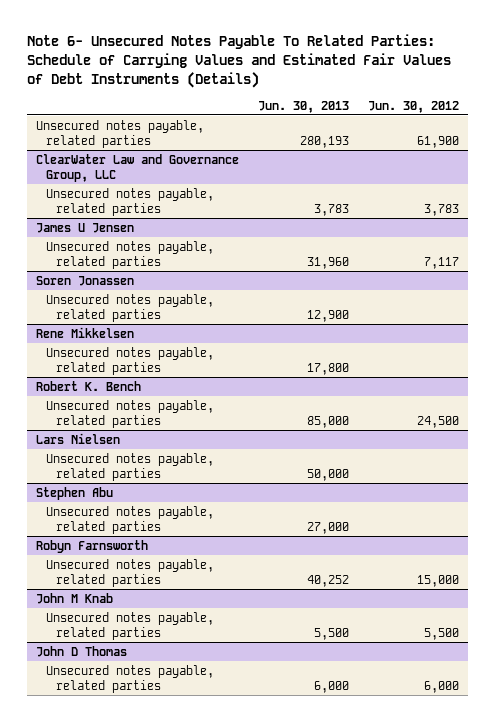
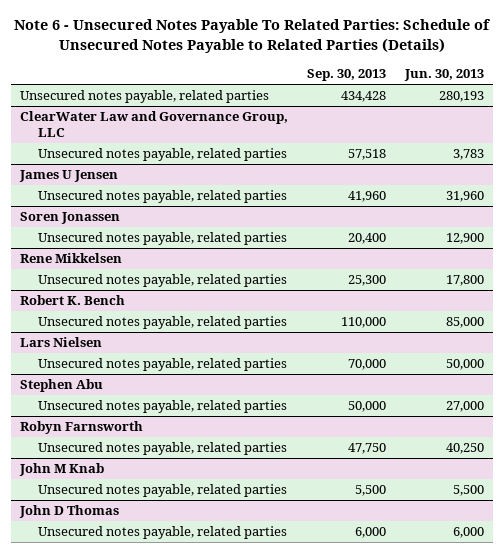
[27,33,452,88] Note 6- Unsecured Notes Payable To Related Parties: Schedule of Carrying Values and Estimated Fair Values of Debt Instruments (Details) -> [13,19,490,54] Note 6 - Unsecured Notes Payable To Related Parties: Schedule of Unsecured Notes Payable to Related Parties (Details)
[367,100,459,113] Jun. 30, 2012 -> none
none -> [306,69,386,82] Sep. 30, 2013
[306,575,349,588] 40,252 -> [445,443,484,455] 40,250

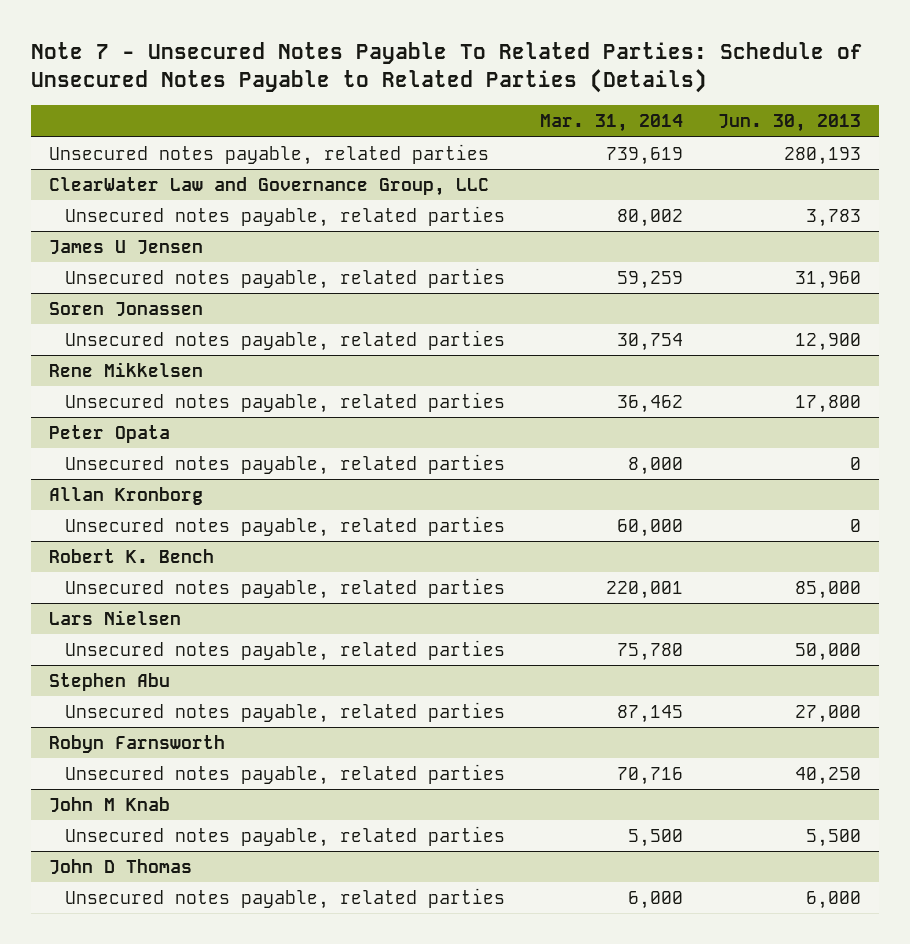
[13,19,490,54] Note 6 - Unsecured Notes Payable To Related Parties: Schedule of Unsecured Notes Payable to Related Parties (Details) -> [31,42,864,94] Note 7 - Unsecured Notes Payable To Related Parties: Schedule of Unsecured Notes Payable to Related Parties (Details)
[306,69,386,82] Sep. 30, 2013 -> none
none -> [540,114,684,133] Mar. 31, 2014
none -> [48,424,170,443] Peter Opata
none -> [65,453,506,475] Unsecured notes payable, related parties
none -> [48,486,203,505] Allan Kronborg
none -> [65,515,506,537] Unsecured notes payable, related parties

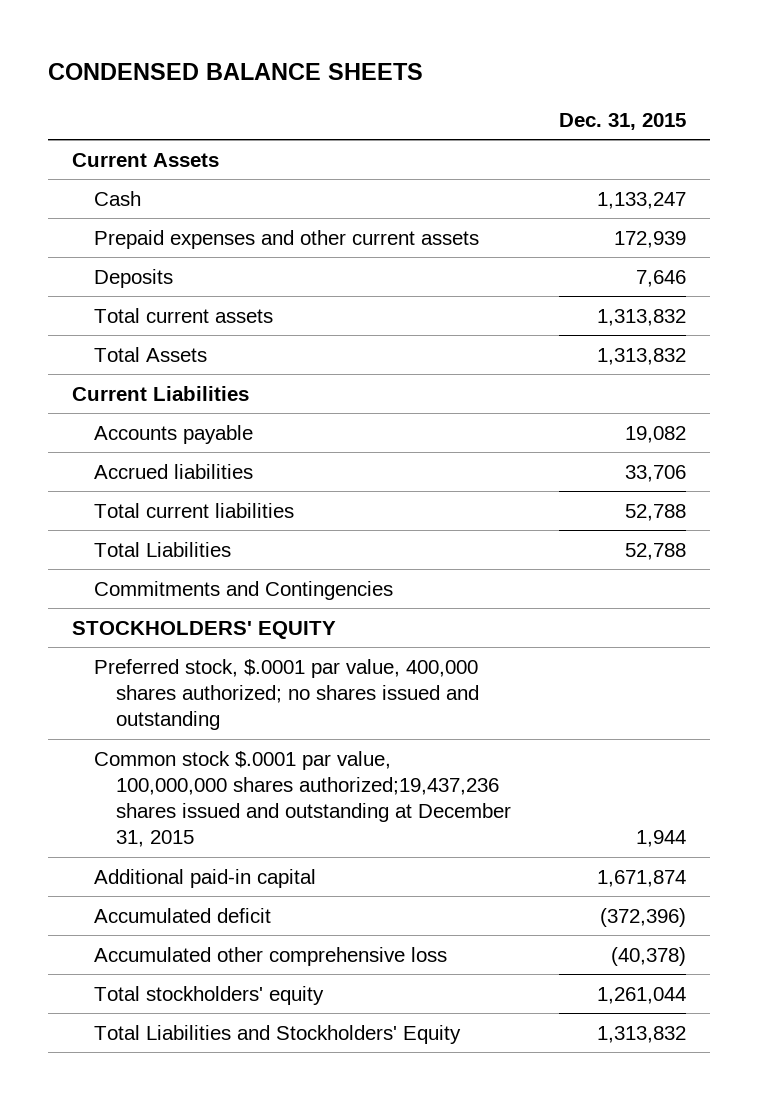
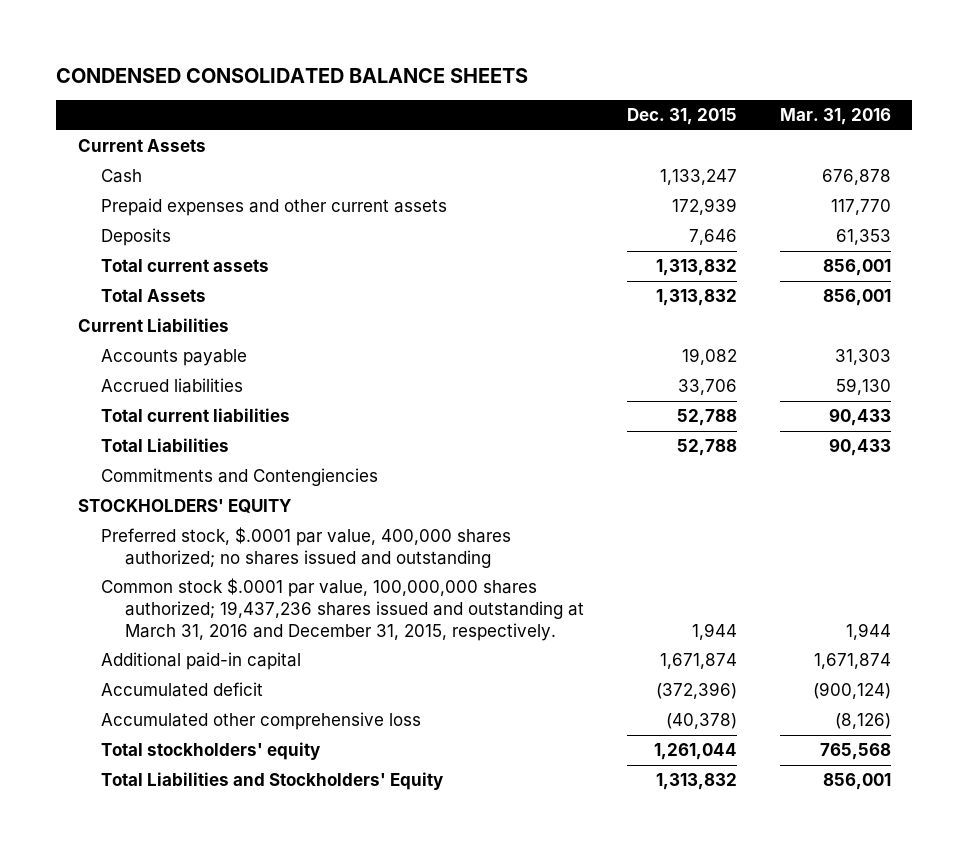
[48,62,424,80] CONDENSED BALANCE SHEETS -> [56,68,529,84] CONDENSED CONSOLIDATED BALANCE SHEETS
none -> [779,108,891,126] Mar. 31, 2016
[94,580,394,600] Commitments and Contingencies -> [101,468,379,487] Commitments and Contengiencies
[94,750,511,848] Common stock $.0001 par value, 100,000,000 shares authorized;19,437,236 shares issued and outstanding at December 31, 2015 -> [101,578,584,641] Common stock $.0001 par value, 100,000,000 shares authorized; 19,437,236 shares issued and outstanding at March 31, 2016 and December 31, 2015, respectively.

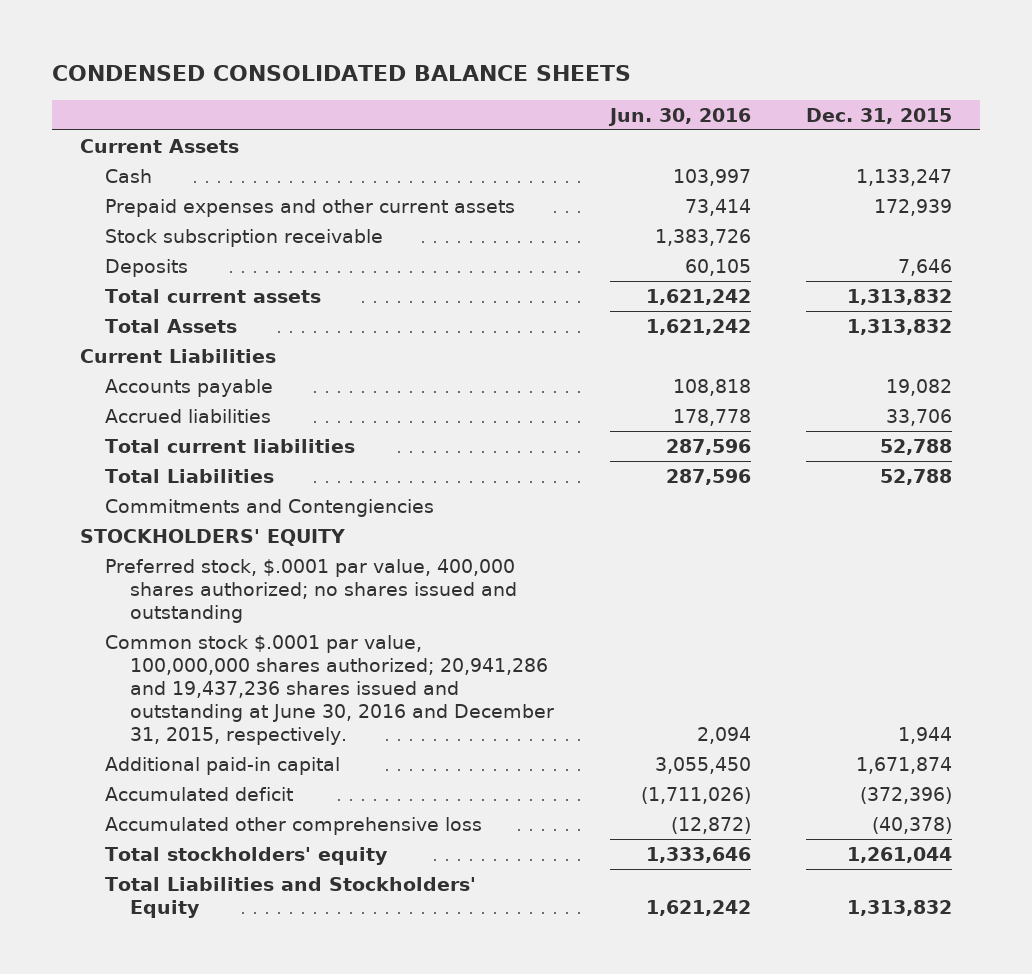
[779,108,891,126] Mar. 31, 2016 -> none
none -> [607,107,751,126] Jun. 30, 2016
none -> [105,228,384,247] Stock subscription receivable
[101,578,584,641] Common stock $.0001 par value, 100,000,000 shares authorized; 19,437,236 shares issued and outstanding at March 31, 2016 and December 31, 2015, respectively. -> [105,634,555,745] Common stock $.0001 par value, 100,000,000 shares authorized; 20,941,286 and 19,437,236 shares issued and outstanding at June 30, 2016 and December 31, 2015, respectively.

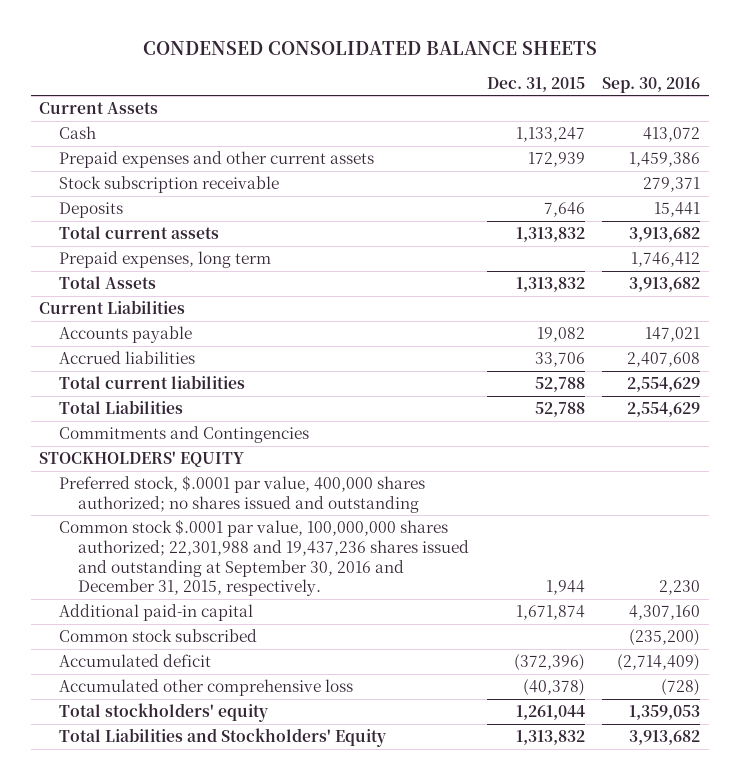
[607,107,751,126] Jun. 30, 2016 -> none
none -> [602,76,701,93] Sep. 30, 2016
none -> [58,251,271,269] Prepaid expenses, long term
[105,498,435,517] Commitments and Contengiencies -> [58,426,309,444] Commitments and Contingencies
[105,634,555,745] Common stock $.0001 par value, 100,000,000 shares authorized; 20,941,286 and 19,437,236 shares issued and outstanding at June 30, 2016 and December 31, 2015, respectively. -> [58,519,470,597] Common stock $.0001 par value, 100,000,000 shares authorized; 22,301,988 and 19,437,236 shares issued and outstanding at September 30, 2016 and December 31, 2015, respectively.
none -> [58,629,257,643] Common stock subscribed

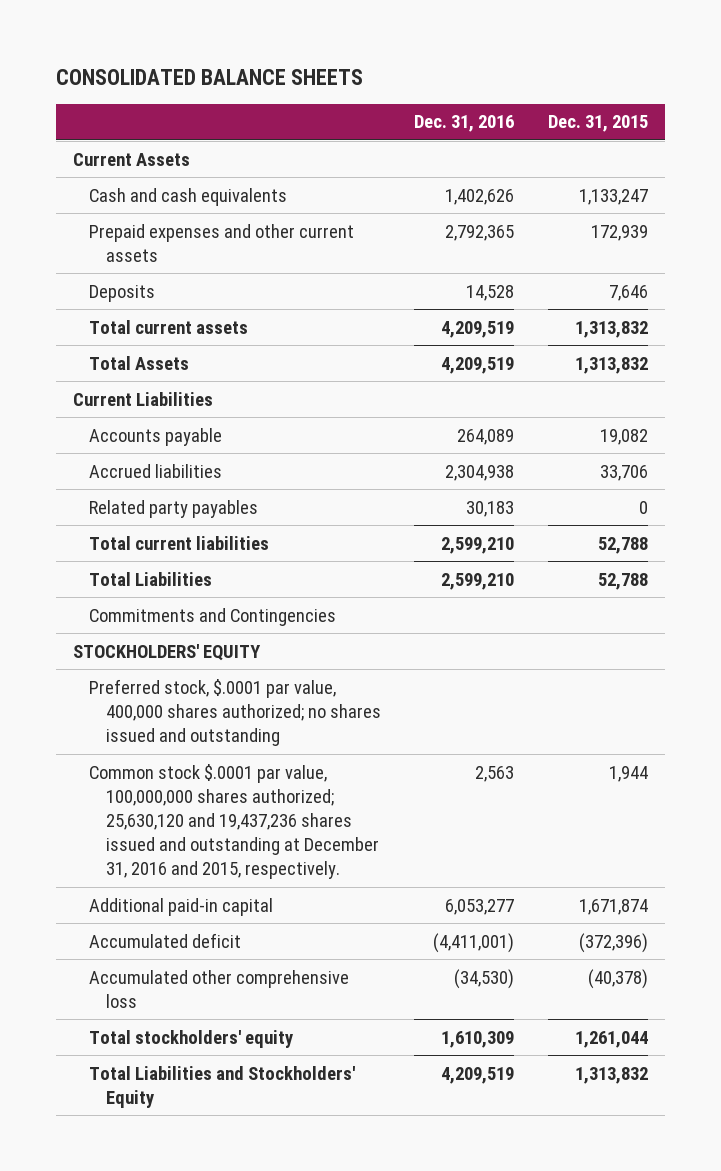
[142,40,597,55] CONDENSED CONSOLIDATED BALANCE SHEETS -> [55,68,363,85] CONSOLIDATED BALANCE SHEETS
[602,76,701,93] Sep. 30, 2016 -> none
none -> [414,115,515,133] Dec. 31, 2016
[58,126,96,140] Cash -> [89,187,288,206] Cash and cash equivalents
[58,176,279,194] Stock subscription receivable -> none
[58,251,271,269] Prepaid expenses, long term -> none
none -> [89,499,259,518] Related party payables
[58,519,470,597] Common stock $.0001 par value, 100,000,000 shares authorized; 22,301,988 and 19,437,236 shares issued and outstanding at September 30, 2016 and December 31, 2015, respectively. -> [89,763,379,880] Common stock $.0001 par value, 100,000,000 shares authorized; 25,630,120 and 19,437,236 shares issued and outstanding at December 31, 2016 and 2015, respectively.
[58,629,257,643] Common stock subscribed -> none

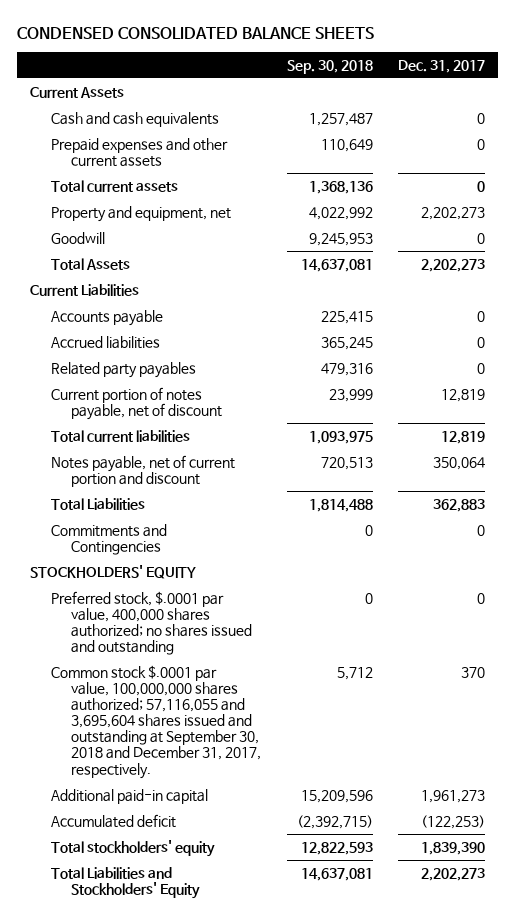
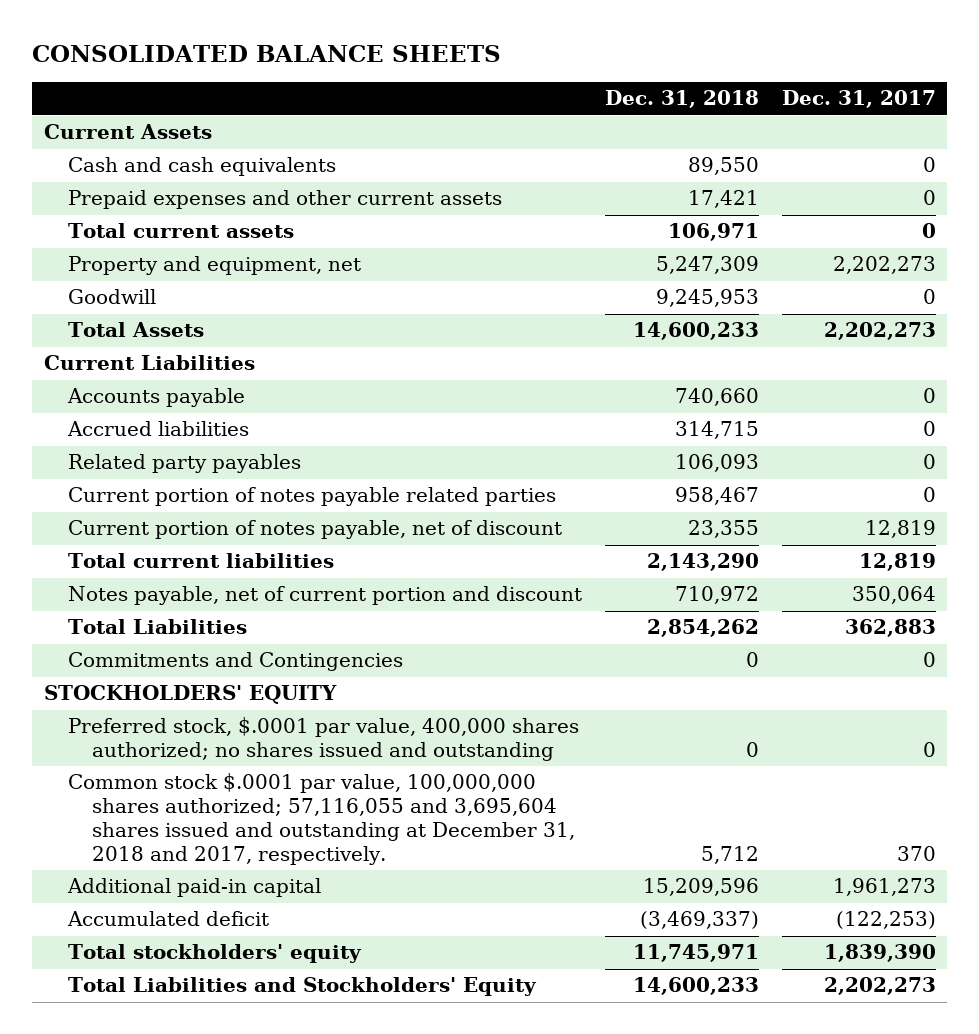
[17,26,375,39] CONDENSED CONSOLIDATED BALANCE SHEETS -> [32,45,502,63] CONSOLIDATED BALANCE SHEETS
[286,60,373,75] Sep. 30, 2018 -> none
none -> [604,90,759,109] Dec. 31, 2018
none -> [67,487,556,507] Current portion of notes payable related parties
[50,664,262,779] Common stock $.0001 par value, 100,000,000 shares authorized; 57,116,055 and 3,695,604 shares issued and outstanding at September 30, 2018 and December 31, 2017, respectively. -> [67,773,576,865] Common stock $.0001 par value, 100,000,000 shares authorized; 57,116,055 and 3,695,604 shares issued and outstanding at December 31, 2018 and 2017, respectively.

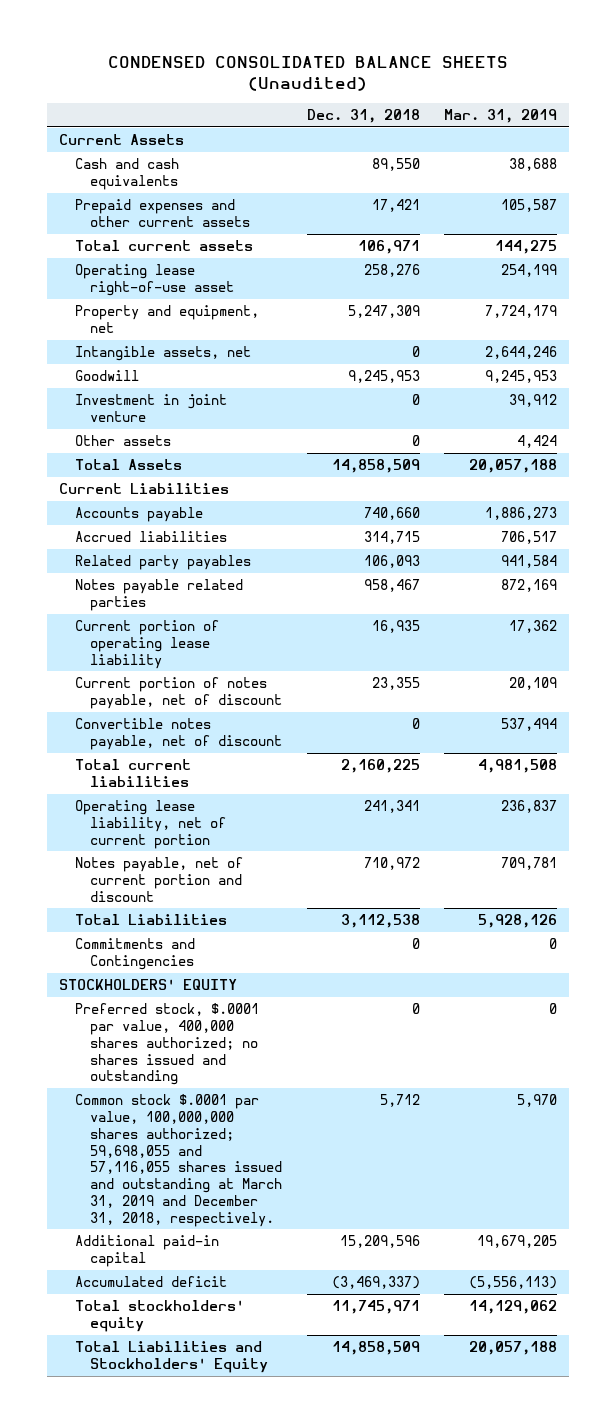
[32,45,502,63] CONSOLIDATED BALANCE SHEETS -> [107,55,508,92] CONDENSED CONSOLIDATED BALANCE SHEETS (Unaudited)
[781,90,936,109] Dec. 31, 2017 -> none
none -> [444,108,558,123] Mar. 31, 2019
none -> [74,264,235,296] Operating lease right-of-use asset
none -> [74,346,251,362] Intangible assets, net
none -> [74,394,227,422] Investment in joint venture
none -> [74,435,171,447] Other assets
[632,322,759,341] 14,600,233 -> [331,459,420,474] 14,858,509
[67,487,556,507] Current portion of notes payable related parties -> [74,579,243,611] Notes payable related parties
none -> [74,620,219,669] Current portion of operating lease liability
none -> [74,718,283,750] Convertible notes payable, net of discount
[646,553,759,572] 2,143,290 -> [340,759,420,774] 2,160,225
none -> [74,800,227,849] Operating lease liability, net of current portion
[646,619,759,638] 2,854,262 -> [340,914,420,929] 3,112,538
[67,773,576,865] Common stock $.0001 par value, 100,000,000 shares authorized; 57,116,055 and 3,695,604 shares issued and outstanding at December 31, 2018 and 2017, respectively. -> [74,1094,283,1227] Common stock $.0001 par value, 100,000,000 shares authorized; 59,698,055 and 57,116,055 shares issued and outstanding at March 31, 2019 and December 31, 2018, respectively.
[632,977,759,996] 14,600,233 -> [331,1341,420,1356] 14,858,509

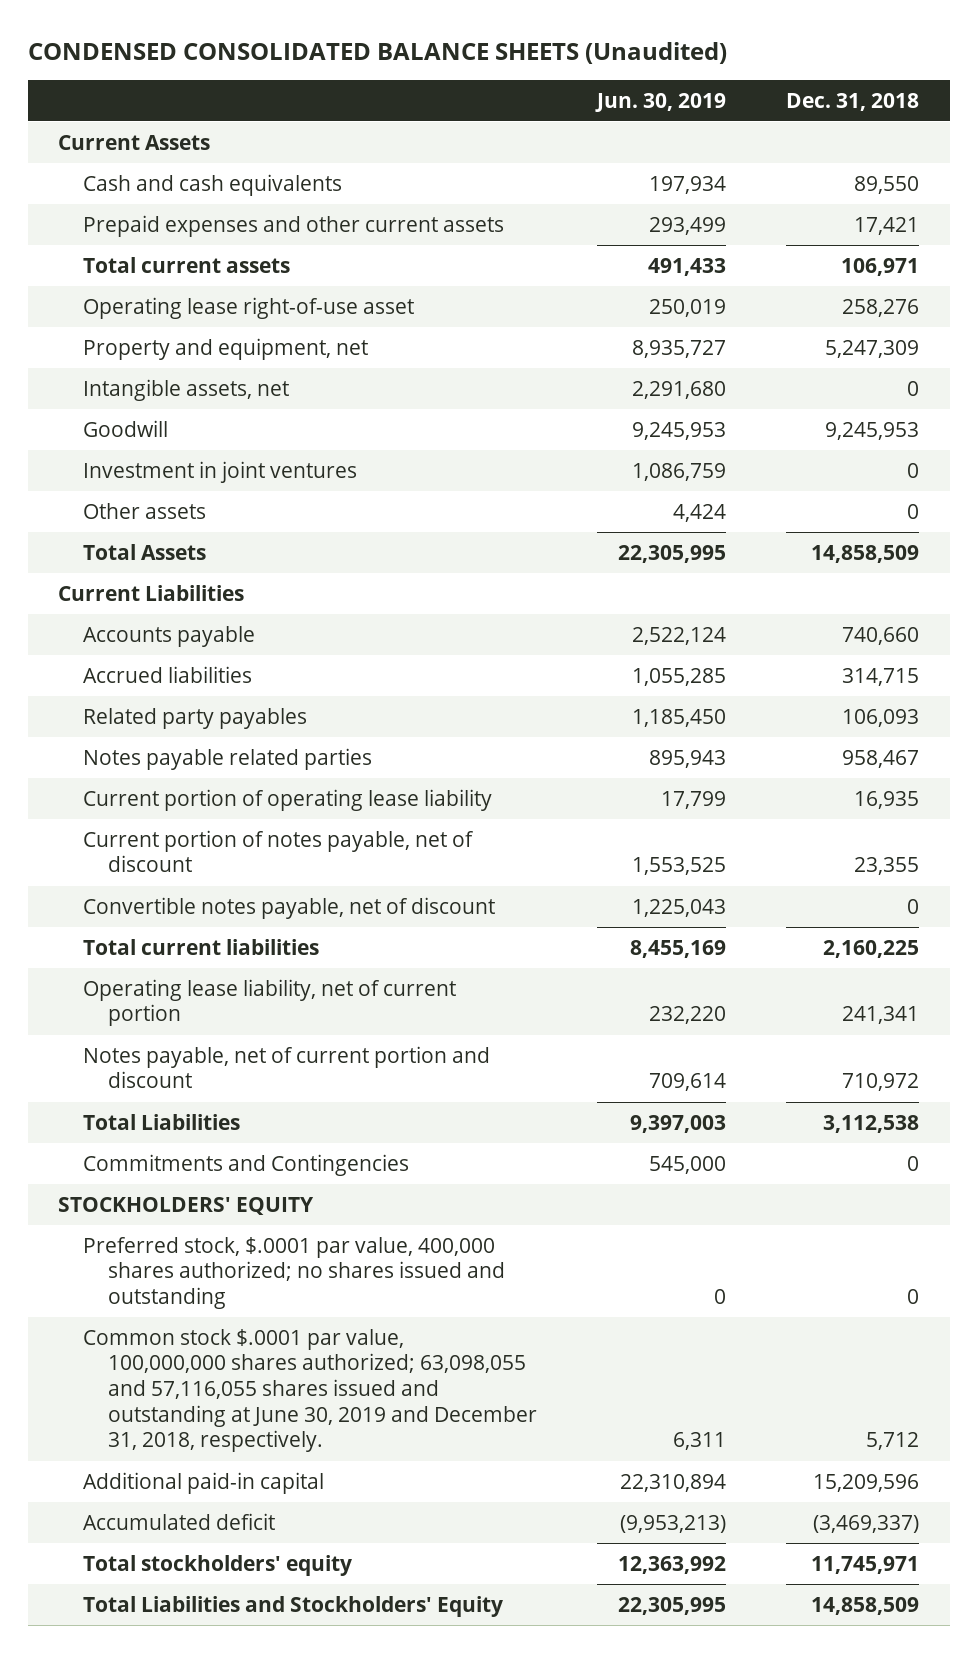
[444,108,558,123] Mar. 31, 2019 -> none
none -> [595,92,727,112] Jun. 30, 2019
[74,394,227,422] Investment in joint venture -> [83,460,358,483] Investment in joint ventures
[74,1094,283,1227] Common stock $.0001 par value, 100,000,000 shares authorized; 59,698,055 and 57,116,055 shares issued and outstanding at March 31, 2019 and December 31, 2018, respectively. -> [83,1328,538,1453] Common stock $.0001 par value, 100,000,000 shares authorized; 63,098,055 and 57,116,055 shares issued and outstanding at June 30, 2019 and December 31, 2018, respectively.

